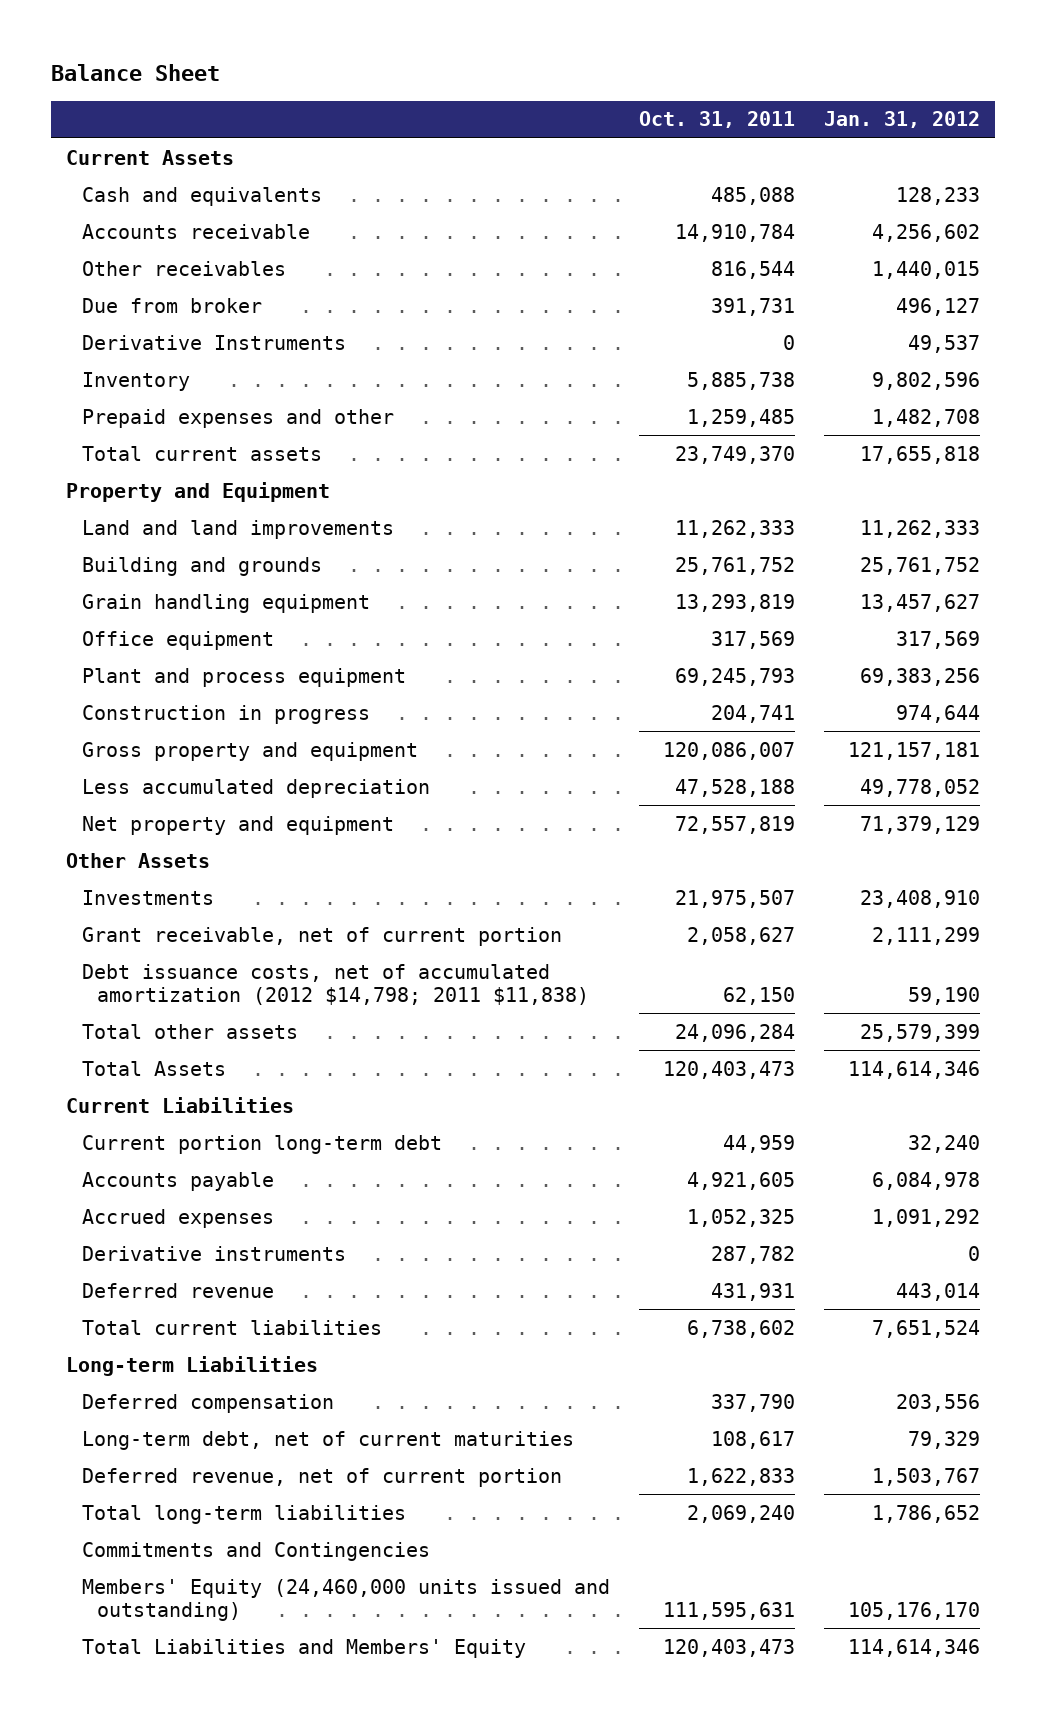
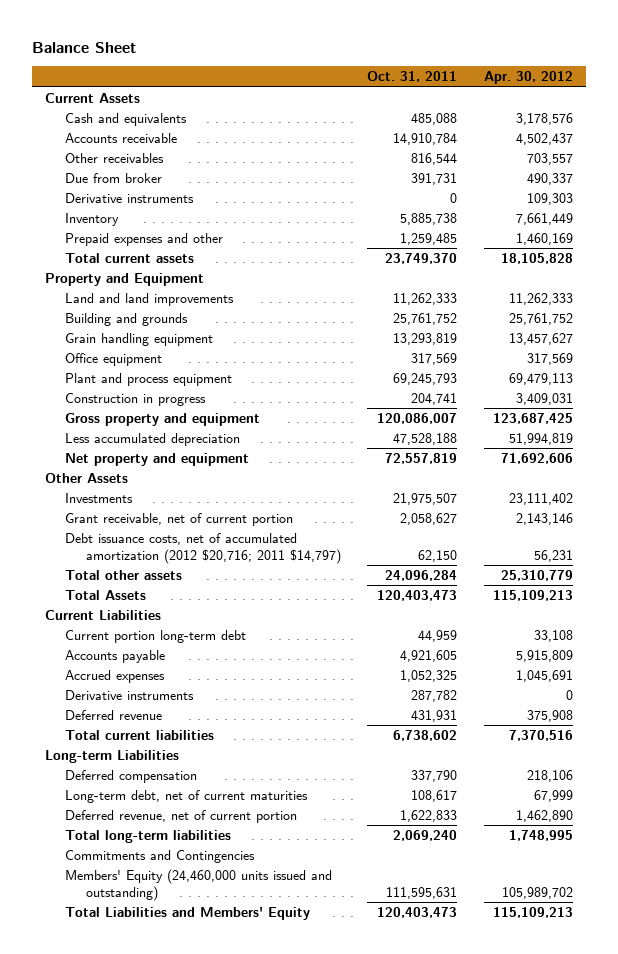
[824,111,981,129] Jan. 31, 2012 -> none
none -> [483,71,573,85] Apr. 30, 2012
[81,334,346,350] Derivative Instruments -> [65,192,195,203] Derivative instruments
[81,963,590,1005] Debt issuance costs, net of accumulated amortization (2012 $14,798; 2011 $11,838) -> [65,532,341,564] Debt issuance costs, net of accumulated amortization (2012 $20,716; 2011 $14,797)

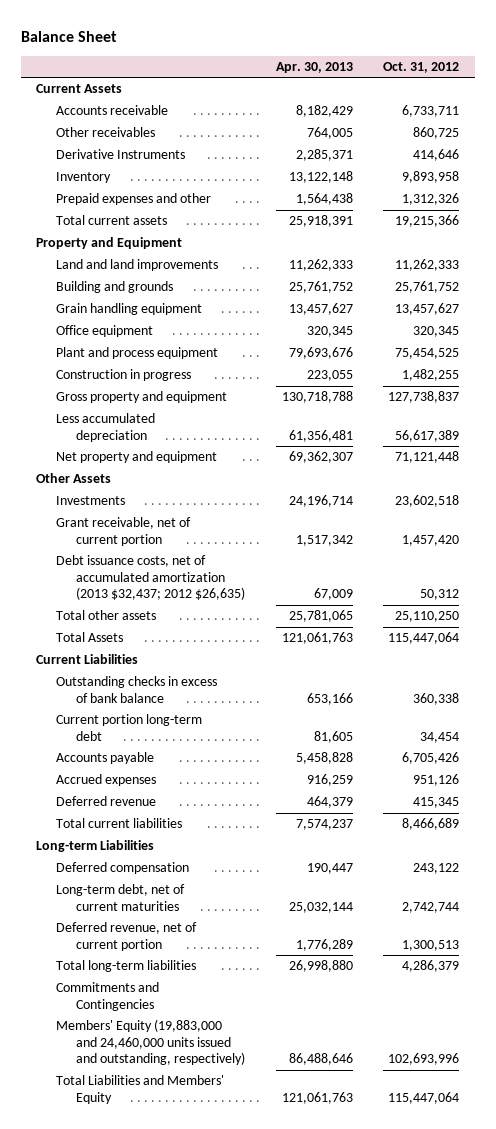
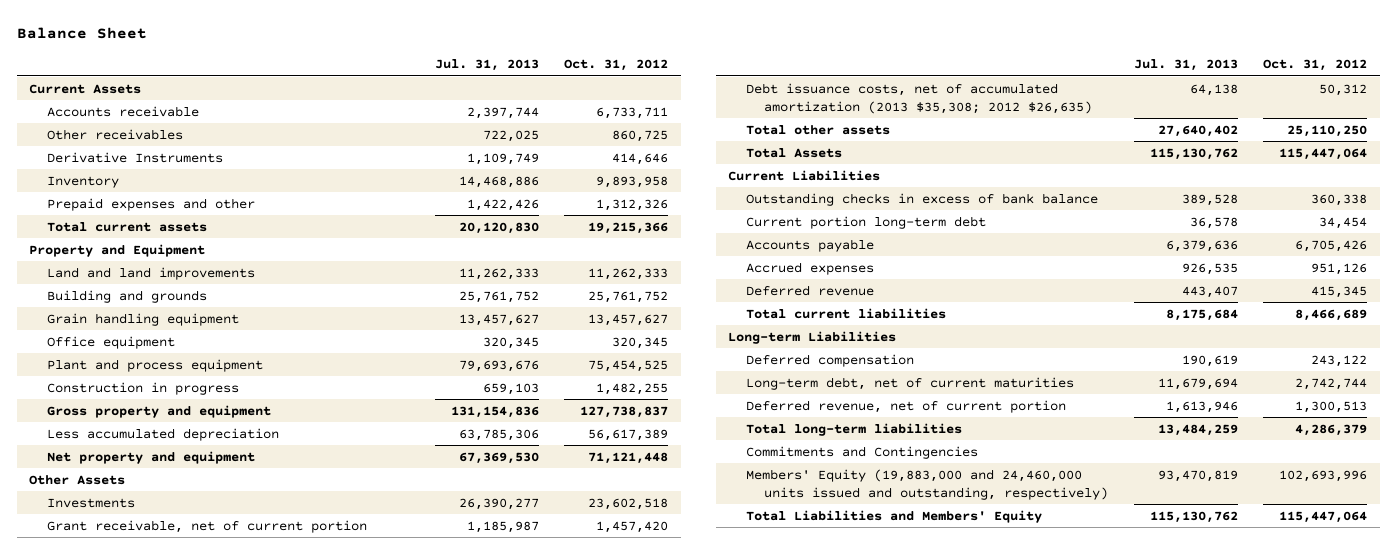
[275,61,353,73] Apr. 30, 2013 -> none
none -> [434,59,539,72] Jul. 31, 2013
[56,555,245,601] Debt issuance costs, net of accumulated amortization (2013 $32,437; 2012 $26,635) -> [746,82,1093,114] Debt issuance costs, net of accumulated amortization (2013 $35,308; 2012 $26,635)

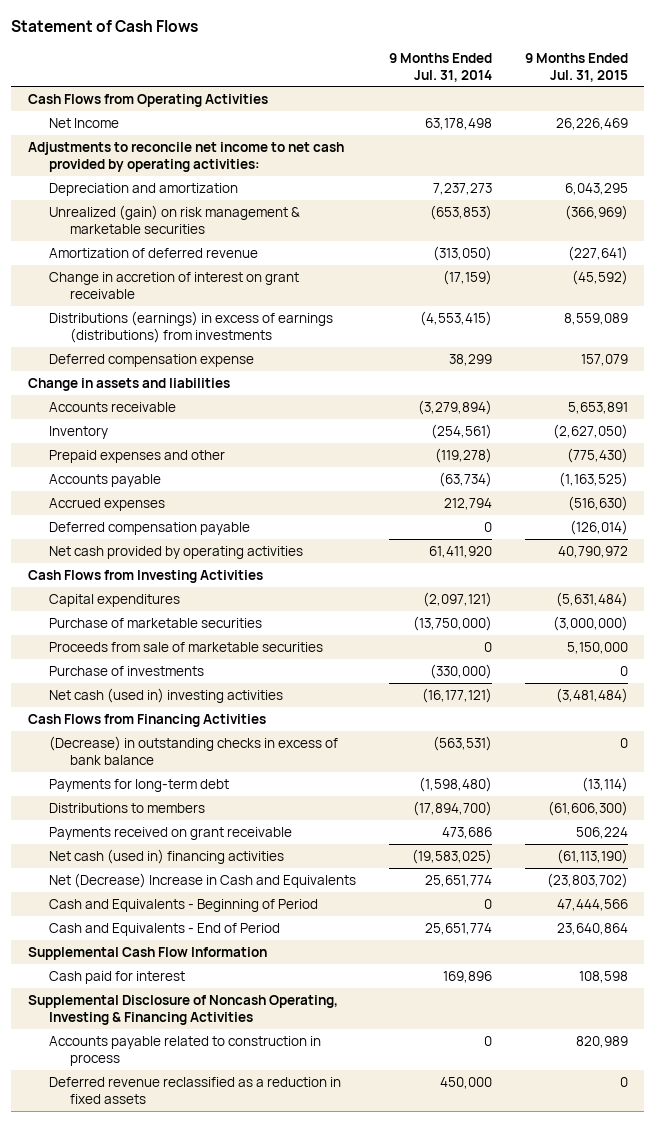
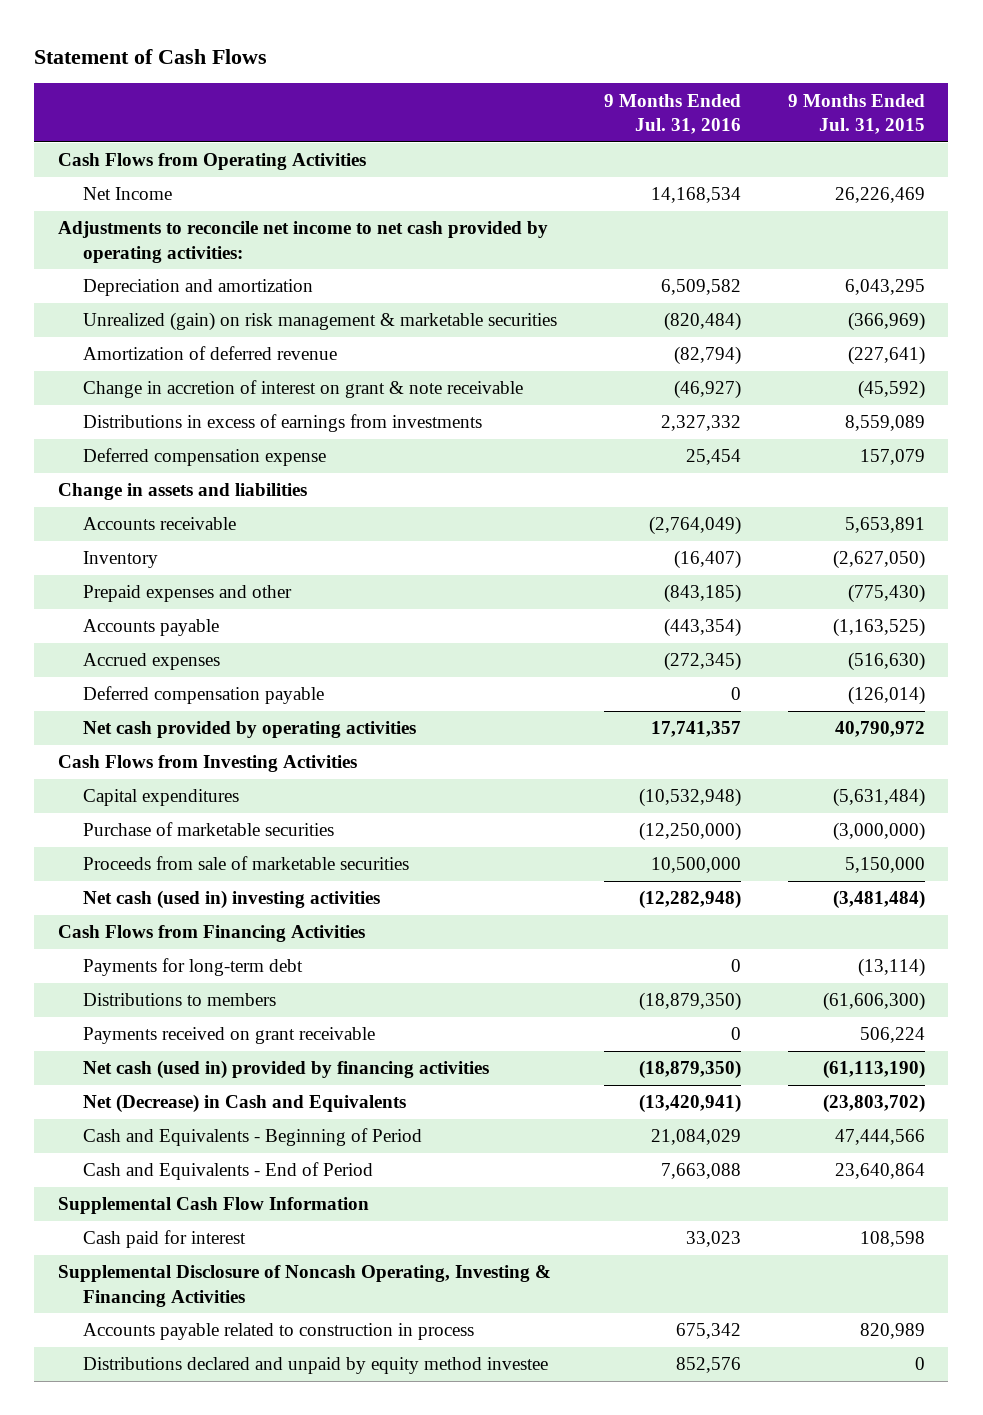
[388,52,492,82] 9 Months Ended Jul. 31, 2014 -> none
none -> [604,93,742,135] 9 Months Ended Jul. 31, 2016
[48,271,299,299] Change in accretion of interest on grant receivable -> [83,380,524,399] Change in accretion of interest on grant & note receivable
[48,310,333,343] Distributions (earnings) in excess of earnings (distributions) from investments -> [83,414,483,433] Distributions in excess of earnings from investments
[48,665,204,676] Purchase of investments -> none
[48,735,338,765] (Decrease) in outstanding checks in excess of bank balance -> none
[48,848,284,864] Net cash (used in) financing activities -> [83,1060,490,1080] Net cash (used in) provided by financing activities
[48,872,356,888] Net (Decrease) Increase in Cash and Equivalents -> [83,1094,407,1114] Net (Decrease) in Cash and Equivalents
[48,1076,341,1104] Deferred revenue reclassified as a reduction in fixed assets -> none
none -> [83,1357,549,1375] Distributions declared and unpaid by equity method investee

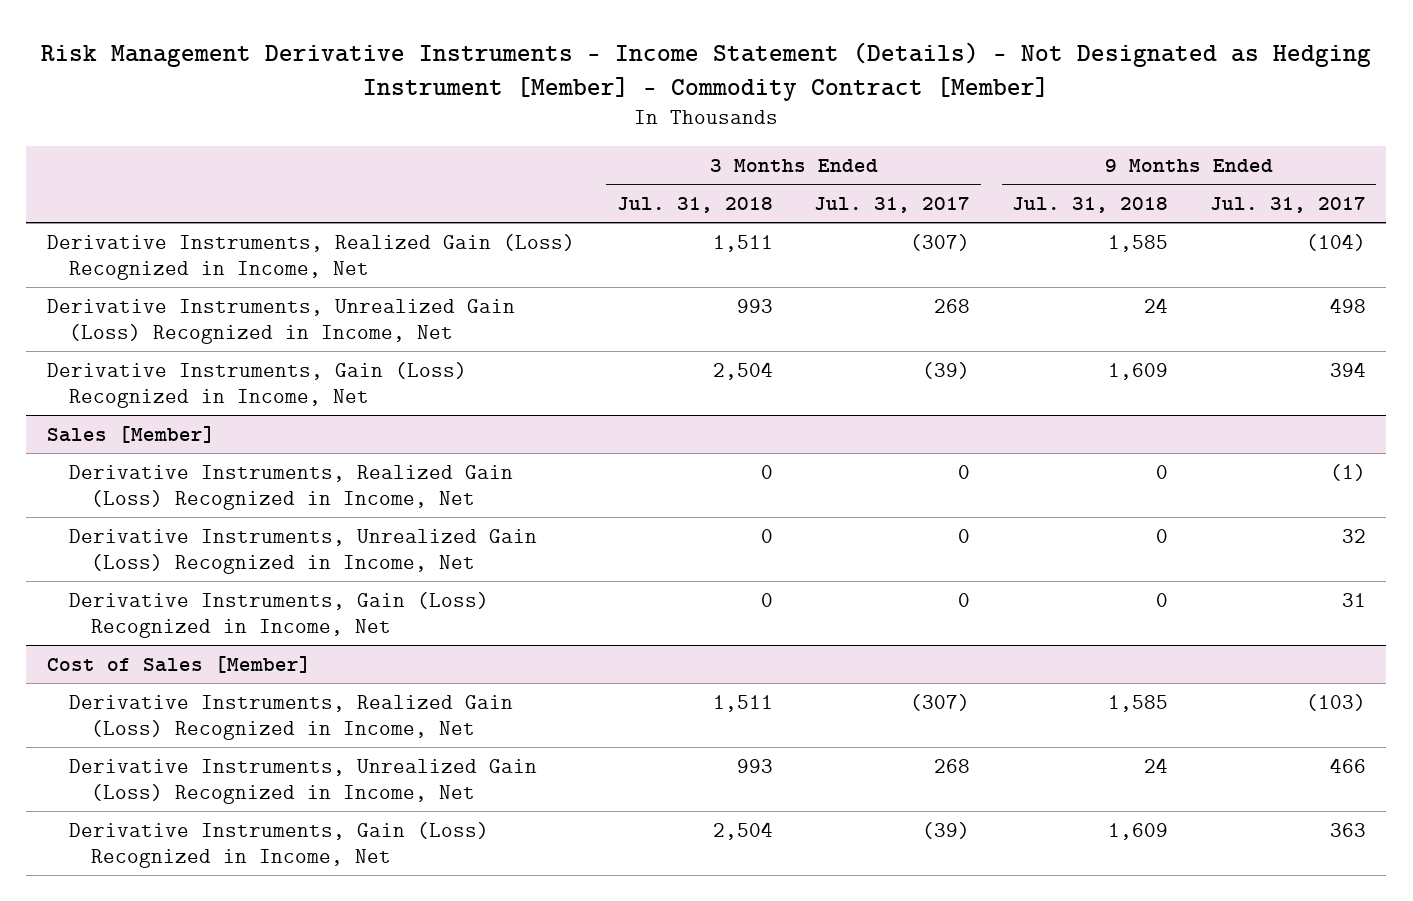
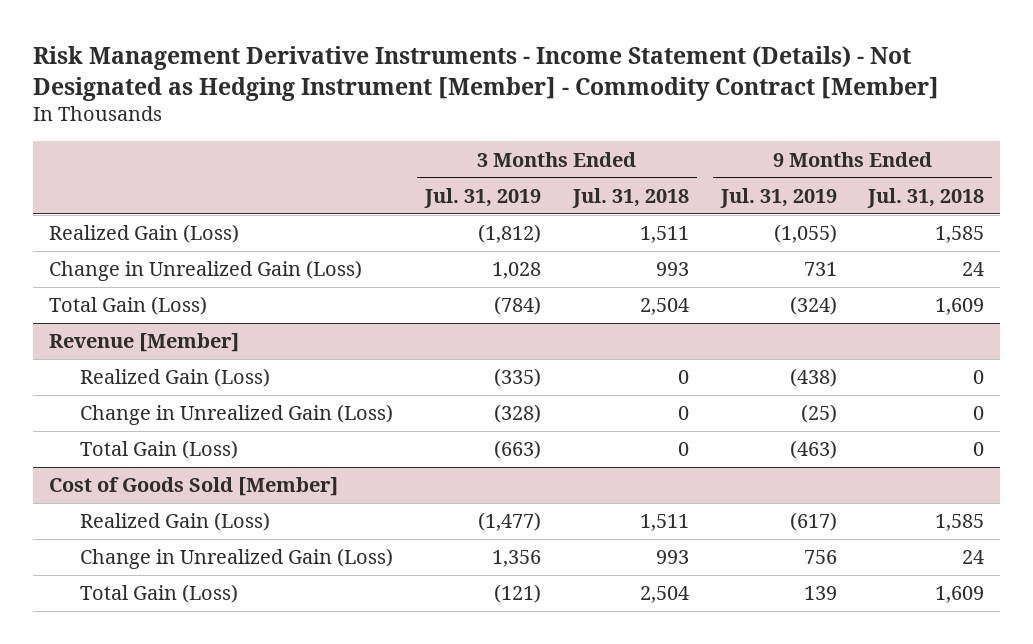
[814,197,971,214] Jul. 31, 2017 -> none
[1209,197,1366,214] Jul. 31, 2017 -> none
none -> [424,187,542,208] Jul. 31, 2019
none -> [719,187,837,208] Jul. 31, 2019
[47,233,576,281] Derivative Instruments, Realized Gain (Loss) Recognized in Income, Net -> [48,224,239,244] Realized Gain (Loss)
[47,298,516,345] Derivative Instruments, Unrealized Gain (Loss) Recognized in Income, Net -> [48,260,362,282] Change in Unrealized Gain (Loss)
[47,361,468,409] Derivative Instruments, Gain (Loss) Recognized in Income, Net -> [48,296,207,316] Total Gain (Loss)
[47,425,216,443] Sales [Member] -> [48,333,239,353] Revenue [Member]
[69,464,514,511] Derivative Instruments, Realized Gain (Loss) Recognized in Income, Net -> [80,368,271,388] Realized Gain (Loss)
[69,528,538,575] Derivative Instruments, Unrealized Gain (Loss) Recognized in Income, Net -> [80,404,394,426] Change in Unrealized Gain (Loss)
[69,591,490,639] Derivative Instruments, Gain (Loss) Recognized in Income, Net -> [80,440,239,460] Total Gain (Loss)
[47,655,312,673] Cost of Sales [Member] -> [48,477,338,497] Cost of Goods Sold [Member]
[69,694,514,741] Derivative Instruments, Realized Gain (Loss) Recognized in Income, Net -> [80,512,271,532] Realized Gain (Loss)
[69,758,538,805] Derivative Instruments, Unrealized Gain (Loss) Recognized in Income, Net -> [80,548,394,570] Change in Unrealized Gain (Loss)
[69,821,490,869] Derivative Instruments, Gain (Loss) Recognized in Income, Net -> [80,584,239,604] Total Gain (Loss)

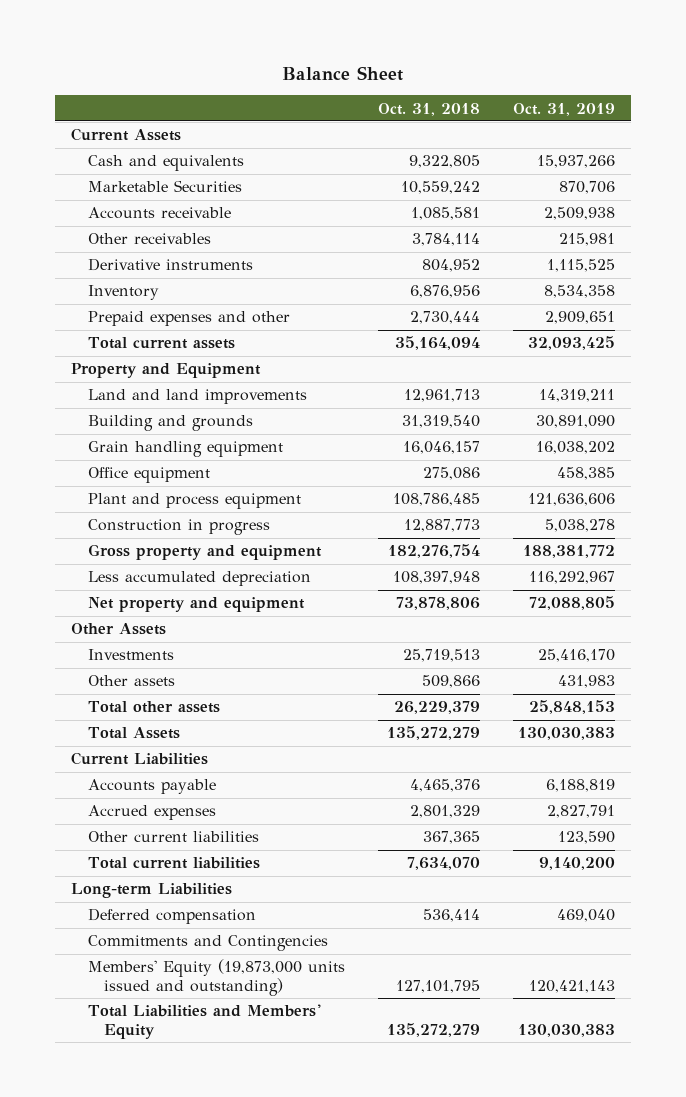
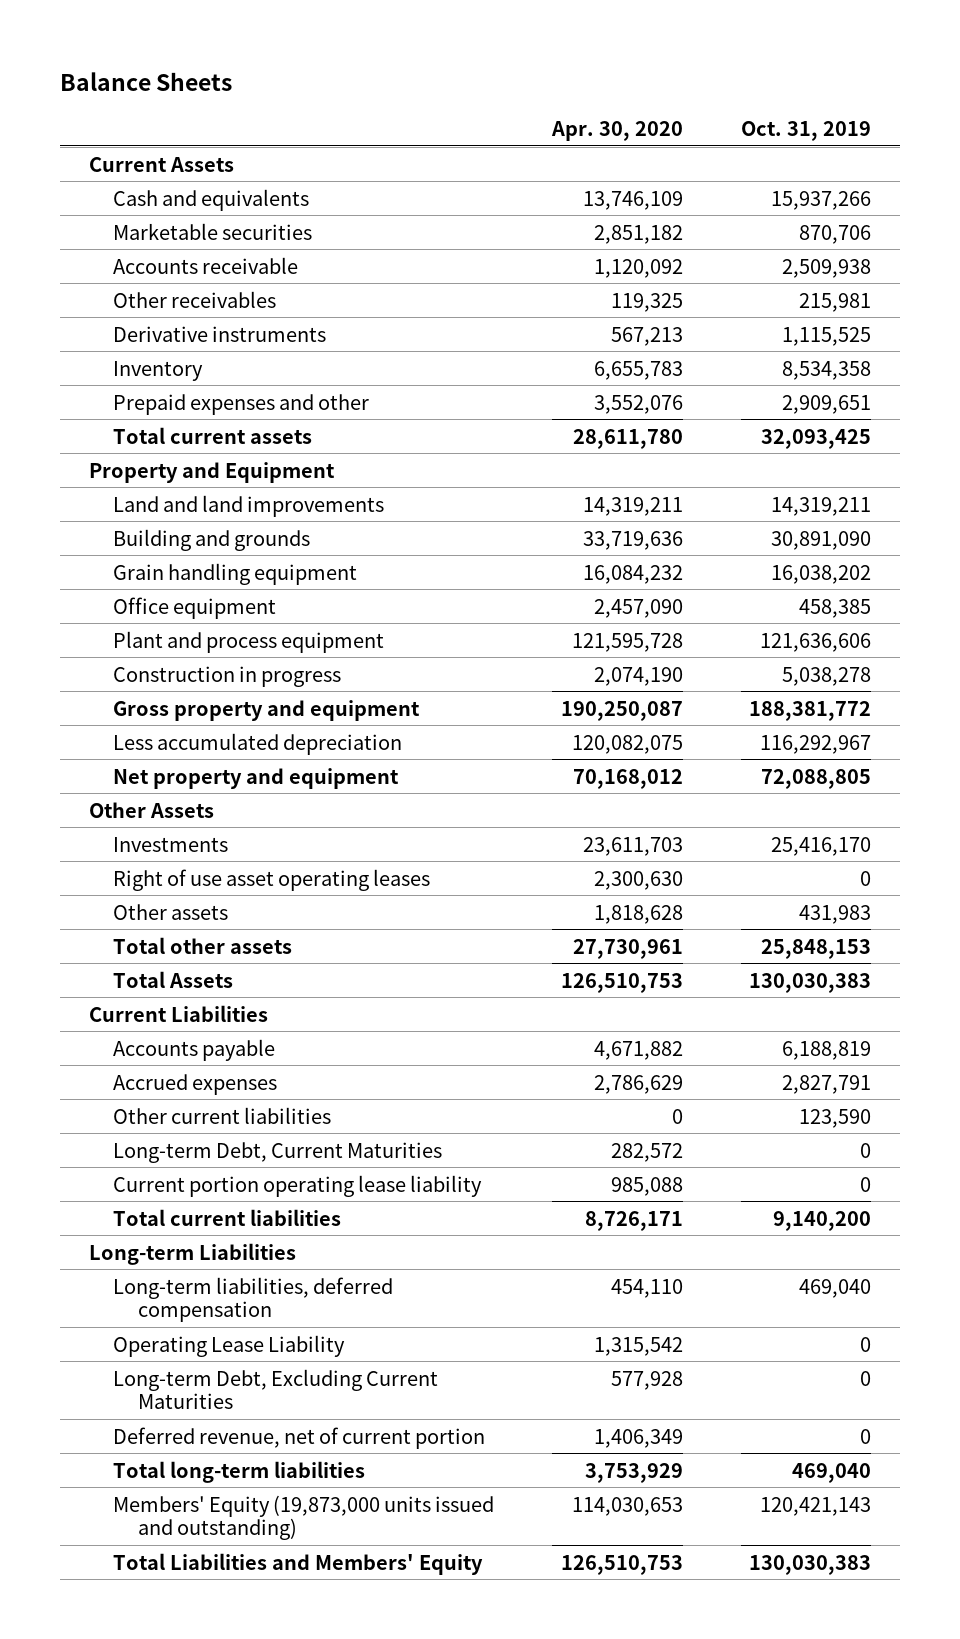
[282,65,404,81] Balance Sheet -> [59,72,232,92] Balance Sheets
[377,102,480,116] Oct. 31, 2018 -> none
none -> [551,120,684,141] Apr. 30, 2020
[87,180,242,193] Marketable Securities -> [113,222,313,240] Marketable securities
none -> [113,868,431,891] Right of use asset operating leases
none -> [113,1141,443,1163] Long-term Debt, Current Maturities
none -> [113,1174,483,1197] Current portion operating lease liability
[87,935,328,952] Commitments and Contingencies -> none
[87,908,256,925] Deferred compensation -> [113,1276,394,1323] Long-term liabilities, deferred compensation
none -> [113,1334,346,1357] Operating Lease Liability
none -> [113,1368,439,1410] Long-term Debt, Excluding Current Maturities
none -> [113,1426,486,1449] Deferred revenue, net of current portion
none -> [113,1460,366,1483] Total long-term liabilities

